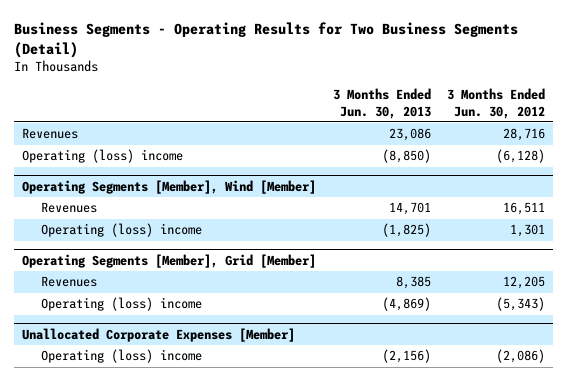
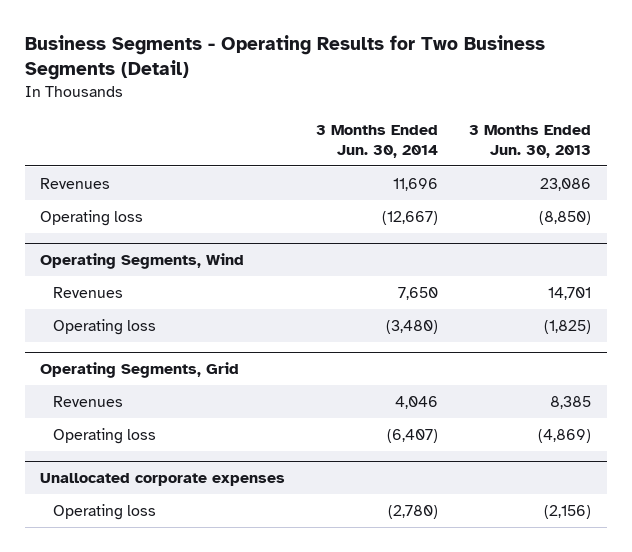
[446,88,545,119] 3 Months Ended Jun. 30, 2012 -> none
none -> [316,124,439,159] 3 Months Ended Jun. 30, 2014
[22,149,184,164] Operating (loss) income -> [40,209,144,226] Operating loss
[22,179,317,194] Operating Segments [Member], Wind [Member] -> [40,252,245,269] Operating Segments, Wind
[40,223,202,238] Operating (loss) income -> [53,318,157,335] Operating loss
[22,253,317,268] Operating Segments [Member], Grid [Member] -> [40,361,240,378] Operating Segments, Grid
[40,297,202,312] Operating (loss) income -> [53,427,157,444] Operating loss
[22,327,296,342] Unallocated Corporate Expenses [Member] -> [40,472,286,486] Unallocated corporate expenses
[40,349,202,364] Operating (loss) income -> [53,503,157,520] Operating loss

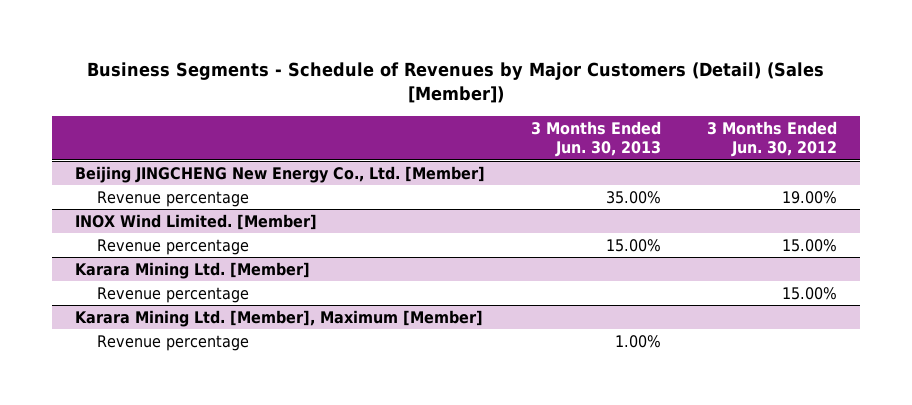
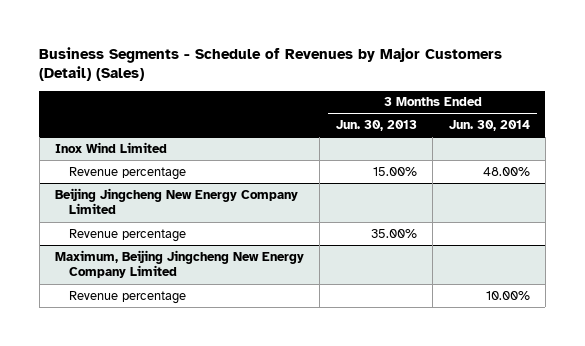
[86,61,824,104] Business Segments - Schedule of Revenues by Major Customers (Detail) (Sales [Member]) -> [39,46,503,82] Business Segments - Schedule of Revenues by Major Customers (Detail) (Sales)
[706,120,837,158] 3 Months Ended Jun. 30, 2012 -> none
none -> [448,120,530,132] Jun. 30, 2014
[74,165,485,183] Beijing JINGCHENG New Energy Co., Ltd. [Member] -> none
[97,190,250,207] Revenue percentage -> none
[74,213,317,230] INOX Wind Limited. [Member] -> [55,141,168,153] Inox Wind Limited
[74,261,310,279] Karara Mining Ltd. [Member] -> none
none -> [55,187,299,215] Beijing Jingcheng New Energy Company Limited
none -> [68,228,186,242] Revenue percentage
none -> [55,249,305,279] Maximum, Beijing Jingcheng New Energy Company Limited
[74,309,483,327] Karara Mining Ltd. [Member], Maximum [Member] -> none
[97,334,250,351] Revenue percentage -> none

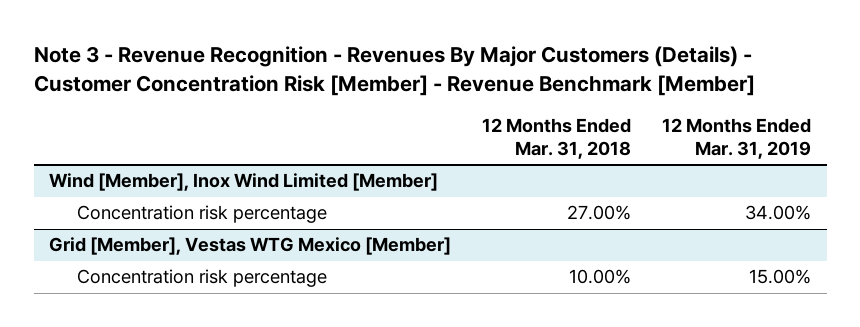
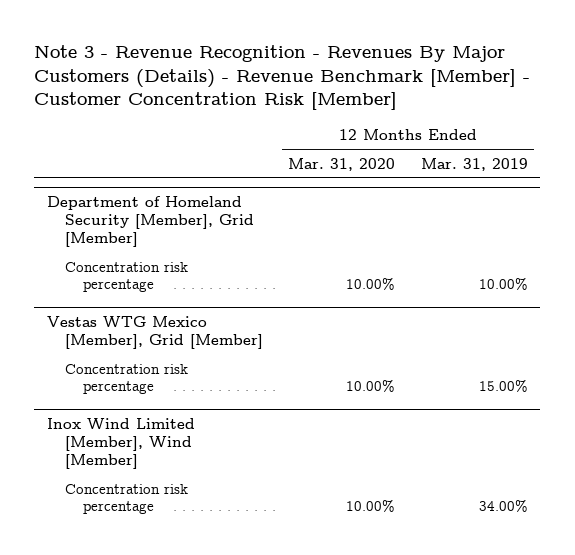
[33,46,755,96] Note 3 - Revenue Recognition - Revenues By Major Customers (Details) - Customer Concentration Risk [Member] - Revenue Benchmark [Member] -> [34,44,531,111] Note 3 - Revenue Recognition - Revenues By Major Customers (Details) - Revenue Benchmark [Member] - Customer Concentration Risk [Member]
[482,117,632,159] 12 Months Ended Mar. 31, 2018 -> none
none -> [288,157,396,171] Mar. 31, 2020
[49,173,439,192] Wind [Member], Inox Wind Limited [Member] -> none
none -> [47,196,254,247] Department of Homeland Security [Member], Grid [Member]
[745,205,812,221] 34.00% -> [478,277,528,291] 10.00%
[49,237,452,256] Grid [Member], Vestas WTG Mexico [Member] -> [47,316,263,350] Vestas WTG Mexico [Member], Grid [Member]
none -> [47,418,196,469] Inox Wind Limited [Member], Wind [Member]
none -> [64,483,188,515] Concentration risk percentage

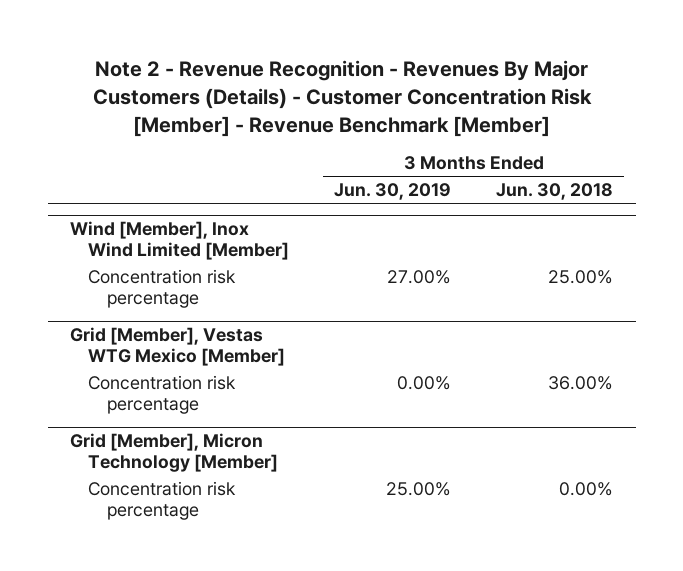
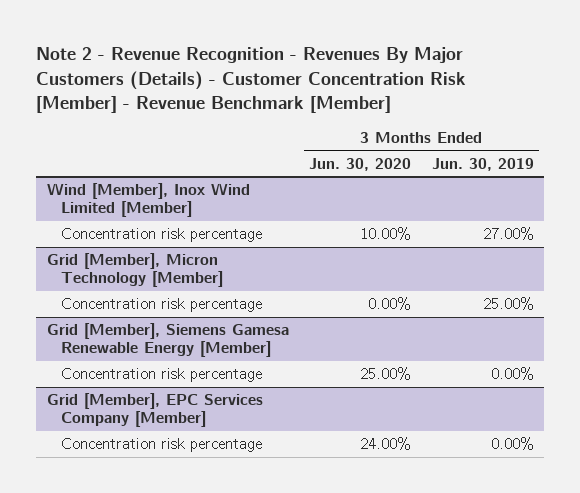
[496,183,614,201] Jun. 30, 2018 -> none
none -> [309,157,412,171] Jun. 30, 2020
[70,327,286,367] Grid [Member], Vestas WTG Mexico [Member] -> none
[88,374,237,414] Concentration risk percentage -> none
none -> [46,323,289,358] Grid [Member], Siemens Gamesa Renewable Energy [Member]
none -> [61,368,263,383] Concentration risk percentage
none -> [46,393,263,428] Grid [Member], EPC Services Company [Member]
none -> [61,438,263,453] Concentration risk percentage

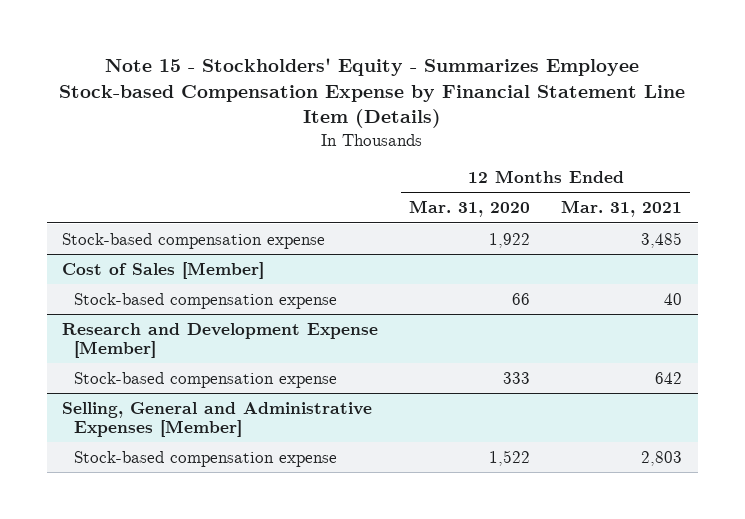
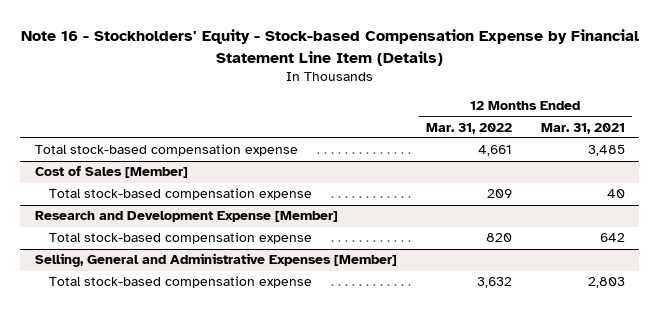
[59,58,686,129] Note 15 - Stockholders' Equity - Summarizes Employee Stock-based Compensation Expense by Financial Statement Line Item (Details) -> [20,29,639,66] Note 16 - Stockholders' Equity - Stock-based Compensation Expense by Financial Statement Line Item (Details)
[409,200,531,218] Mar. 31, 2020 -> none
none -> [425,122,512,134] Mar. 31, 2022
[62,232,326,249] Stock-based compensation expense -> [34,144,298,157] Total stock-based compensation expense
[74,292,338,309] Stock-based compensation expense -> [49,188,313,201] Total stock-based compensation expense
[74,371,338,388] Stock-based compensation expense -> [49,232,313,245] Total stock-based compensation expense
[74,450,338,467] Stock-based compensation expense -> [49,276,313,289] Total stock-based compensation expense

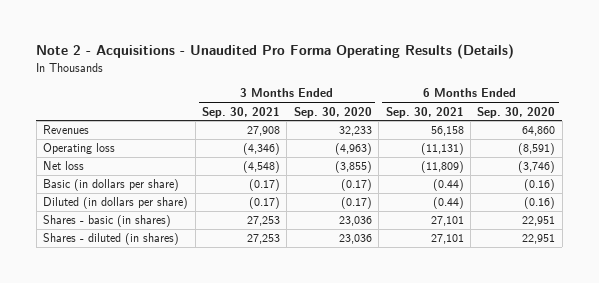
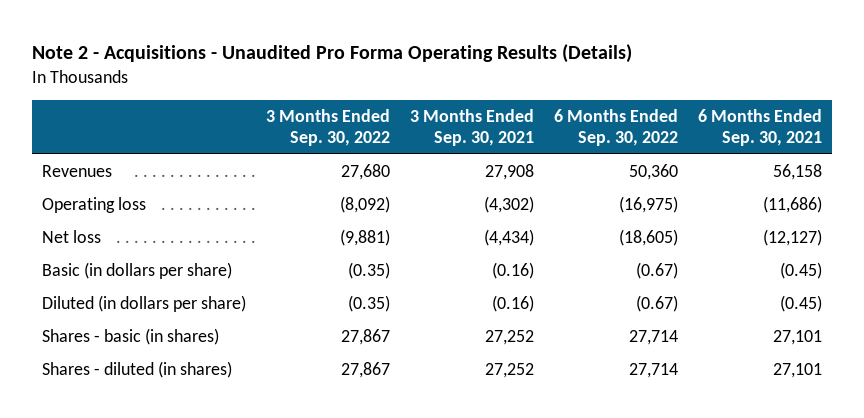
[293,106,372,118] Sep. 30, 2020 -> none
[477,106,556,118] Sep. 30, 2020 -> none
none -> [265,109,390,147] 3 Months Ended Sep. 30, 2022
none -> [553,109,678,147] 6 Months Ended Sep. 30, 2022
[243,143,281,156] (4,346) -> [483,195,534,213] (4,302)
[420,143,464,156] (11,131) -> [762,195,822,213] (11,686)
[243,161,281,174] (4,548) -> [483,228,534,246] (4,434)
[420,161,464,174] (11,809) -> [762,228,822,246] (12,127)
[249,179,281,192] (0.17) -> [491,261,534,279] (0.16)
[432,179,464,192] (0.44) -> [779,261,822,279] (0.45)
[249,197,281,210] (0.17) -> [491,294,534,312] (0.16)
[432,197,464,210] (0.44) -> [779,294,822,312] (0.45)
[247,216,281,227] 27,253 -> [484,329,534,345] 27,252
[247,234,281,245] 27,253 -> [484,362,534,378] 27,252

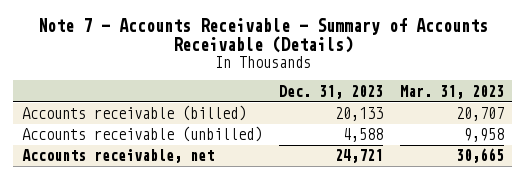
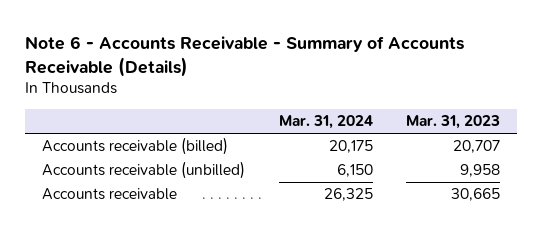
[37,18,488,54] Note 7 - Accounts Receivable - Summary of Accounts Receivable (Details) -> [25,36,465,77] Note 6 - Accounts Receivable - Summary of Accounts Receivable (Details)
[278,84,383,99] Dec. 31, 2023 -> none
none -> [278,115,373,130] Mar. 31, 2024
[21,149,214,164] Accounts receivable, net -> [42,188,178,201] Accounts receivable

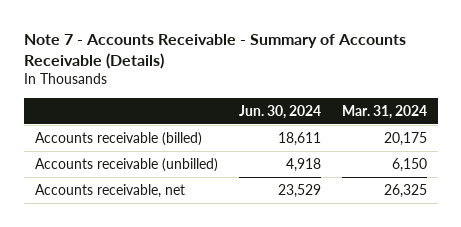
[25,36,465,77] Note 6 - Accounts Receivable - Summary of Accounts Receivable (Details) -> [23,33,406,69] Note 7 - Accounts Receivable - Summary of Accounts Receivable (Details)
[405,115,500,130] Mar. 31, 2023 -> none
none -> [238,104,321,119] Jun. 30, 2024
[42,188,178,201] Accounts receivable -> [34,183,185,198] Accounts receivable, net

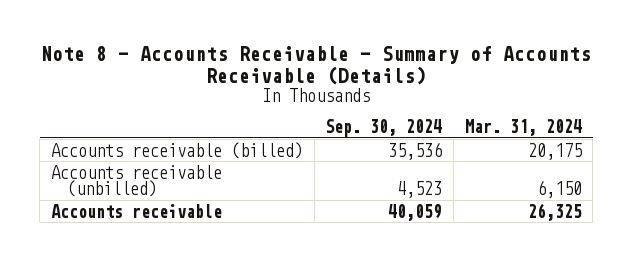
[23,33,406,69] Note 7 - Accounts Receivable - Summary of Accounts Receivable (Details) -> [41,46,592,85] Note 8 - Accounts Receivable - Summary of Accounts Receivable (Details)
[238,104,321,119] Jun. 30, 2024 -> none
none -> [325,119,443,138] Sep. 30, 2024
[34,183,185,198] Accounts receivable, net -> [50,203,222,218] Accounts receivable

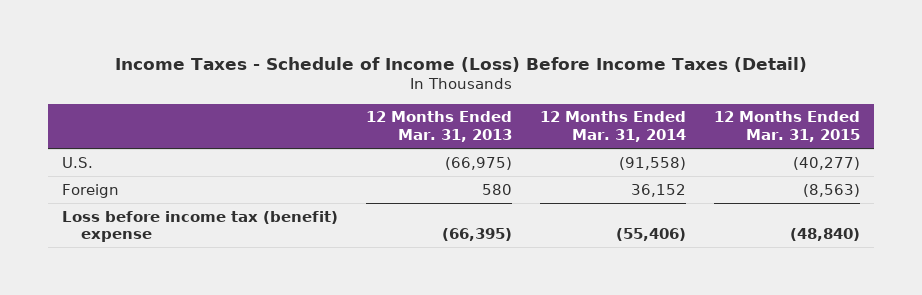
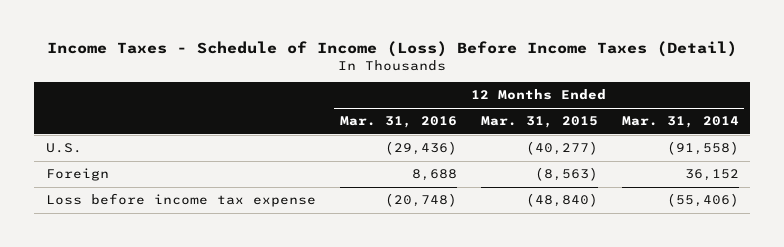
[365,111,512,143] 12 Months Ended Mar. 31, 2013 -> none
none -> [339,116,457,129] Mar. 31, 2016
[61,210,338,243] Loss before income tax (benefit) expense -> [45,193,316,208] Loss before income tax expense

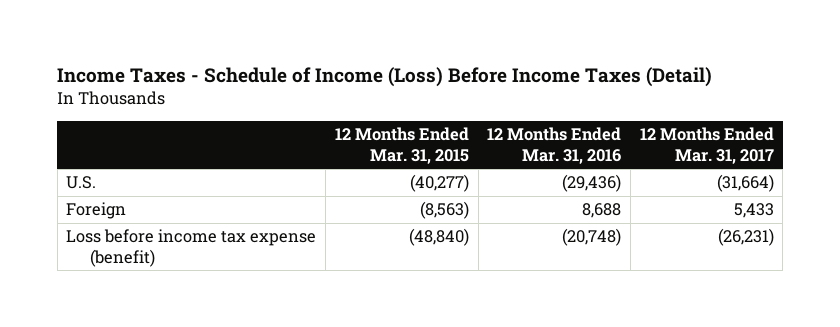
[621,116,739,129] Mar. 31, 2014 -> none
none -> [639,126,774,164] 12 Months Ended Mar. 31, 2017
[45,193,316,208] Loss before income tax expense -> [66,229,317,267] Loss before income tax expense (benefit)

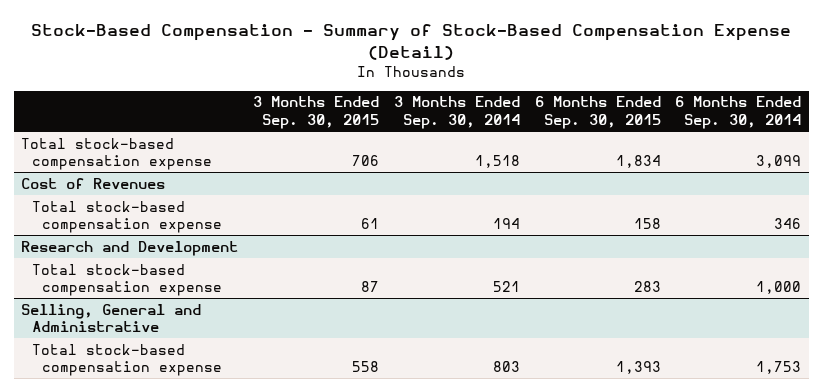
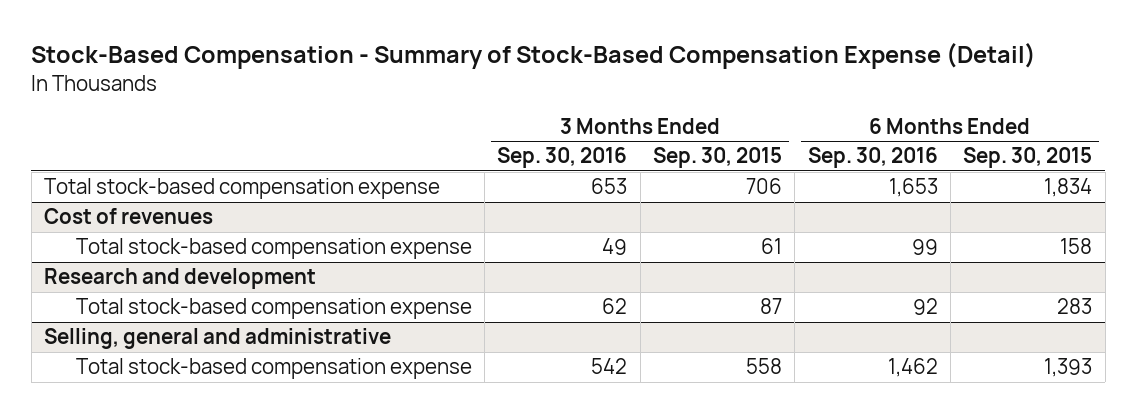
[393,96,520,130] 3 Months Ended Sep. 30, 2014 -> none
[675,96,802,130] 6 Months Ended Sep. 30, 2014 -> none
none -> [497,147,628,169] Sep. 30, 2016
none -> [807,147,938,169] Sep. 30, 2016
[21,177,166,189] Cost of Revenues -> [44,208,214,225] Cost of revenues
[21,240,239,256] Research and Development -> [44,268,317,290] Research and development
[21,303,202,333] Selling, General and Administrative -> [44,328,392,350] Selling, general and administrative

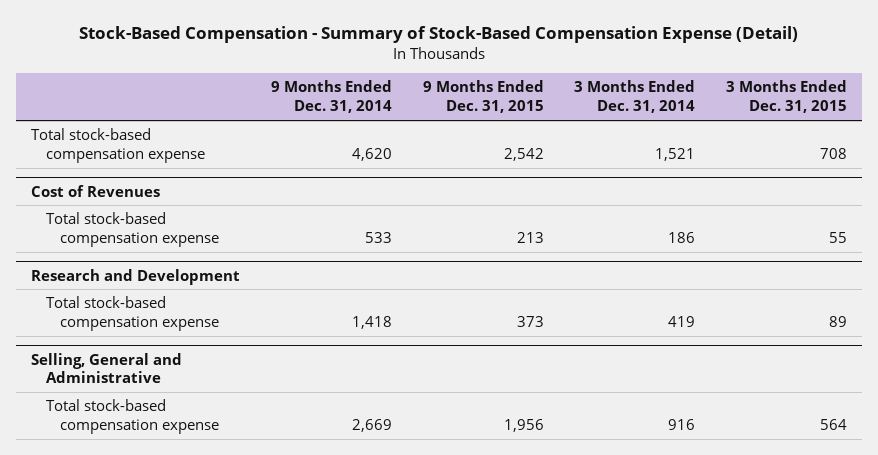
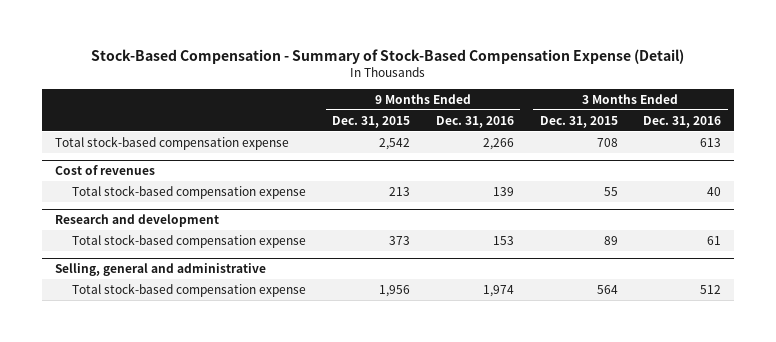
[270,80,392,114] 9 Months Ended Dec. 31, 2014 -> none
[574,80,696,114] 3 Months Ended Dec. 31, 2014 -> none
none -> [435,115,514,128] Dec. 31, 2016
none -> [643,115,722,128] Dec. 31, 2016
[31,184,161,197] Cost of Revenues -> [54,164,155,175] Cost of revenues
[31,268,241,285] Research and Development -> [54,213,219,227] Research and development
[31,352,183,384] Selling, General and Administrative -> [54,262,266,276] Selling, general and administrative

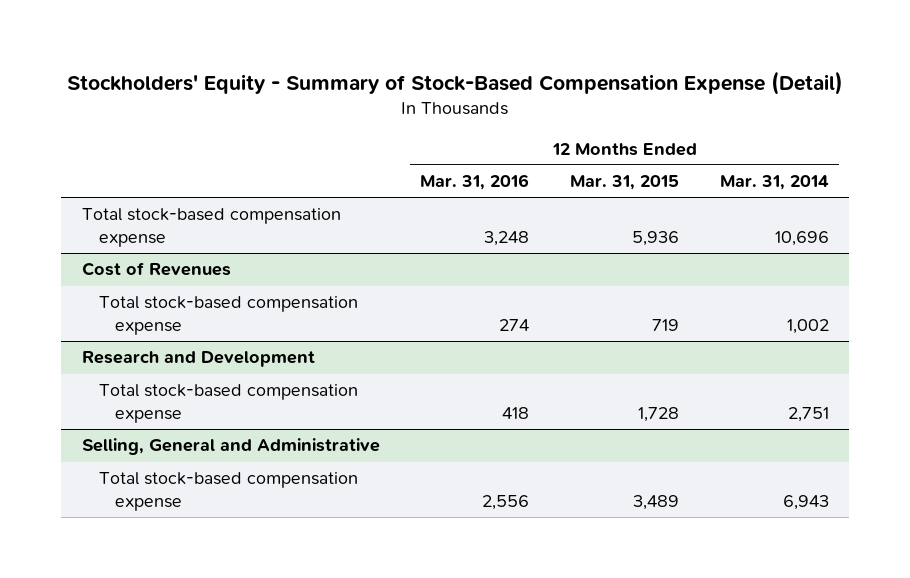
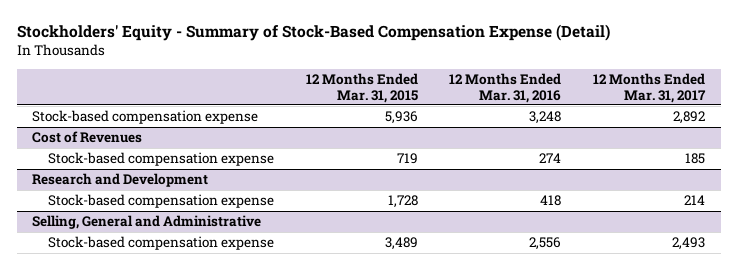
[719,175,829,191] Mar. 31, 2014 -> none
none -> [592,72,706,103] 12 Months Ended Mar. 31, 2017
[81,208,341,247] Total stock-based compensation expense -> [32,110,259,125] Stock-based compensation expense
[98,296,358,335] Total stock-based compensation expense -> [48,152,275,167] Stock-based compensation expense
[98,384,358,423] Total stock-based compensation expense -> [48,194,275,209] Stock-based compensation expense
[98,472,358,511] Total stock-based compensation expense -> [48,236,275,251] Stock-based compensation expense

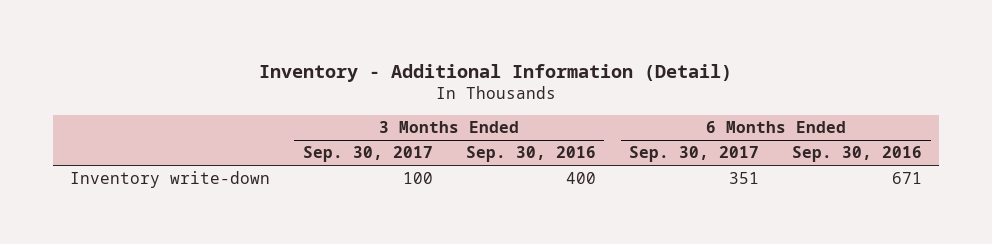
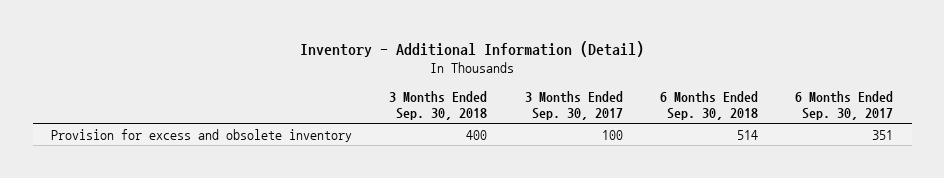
[465,146,596,163] Sep. 30, 2016 -> none
[792,146,923,163] Sep. 30, 2016 -> none
none -> [389,91,488,121] 3 Months Ended Sep. 30, 2018
none -> [659,91,758,121] 6 Months Ended Sep. 30, 2018
[69,171,270,189] Inventory write-down -> [51,128,353,142] Provision for excess and obsolete inventory

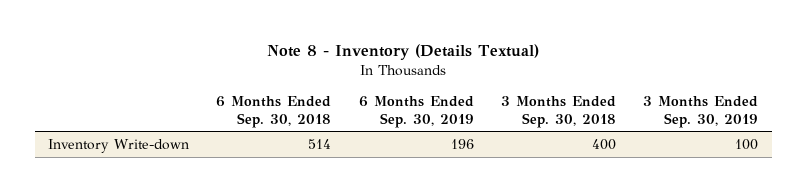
[300,40,645,57] Inventory - Additional Information (Detail) -> [267,44,540,61] Note 8 - Inventory (Details Textual)
[524,91,623,121] 3 Months Ended Sep. 30, 2017 -> none
[795,91,894,121] 6 Months Ended Sep. 30, 2017 -> none
none -> [358,95,474,128] 6 Months Ended Sep. 30, 2019
none -> [643,95,759,128] 3 Months Ended Sep. 30, 2019
[51,128,353,142] Provision for excess and obsolete inventory -> [48,139,190,154] Inventory Write-down

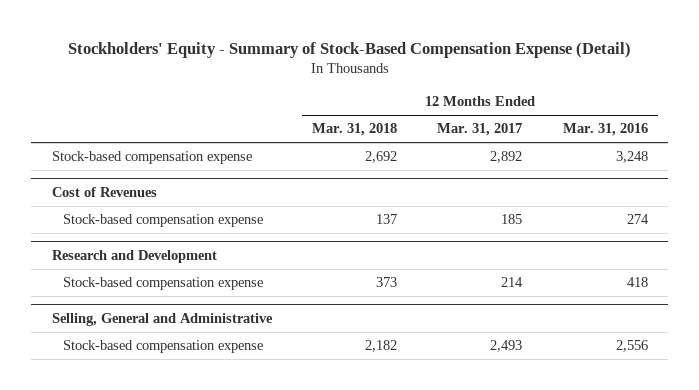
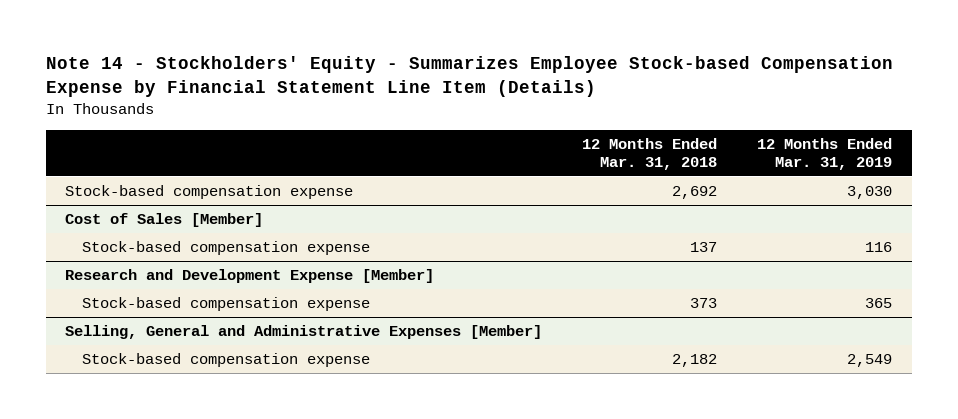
[67,41,631,58] Stockholders' Equity - Summary of Stock-Based Compensation Expense (Detail) -> [45,56,893,98] Note 14 - Stockholders' Equity - Summarizes Employee Stock-based Compensation Expense by Financial Statement Line Item (Details)
[437,123,523,137] Mar. 31, 2017 -> none
[562,123,648,137] Mar. 31, 2016 -> none
none -> [757,137,893,171] 12 Months Ended Mar. 31, 2019
[51,187,157,198] Cost of Revenues -> [65,212,264,227] Cost of Sales [Member]
[51,250,217,264] Research and Development -> [65,268,435,283] Research and Development Expense [Member]
[51,313,273,327] Selling, General and Administrative -> [65,324,543,339] Selling, General and Administrative Expenses [Member]

